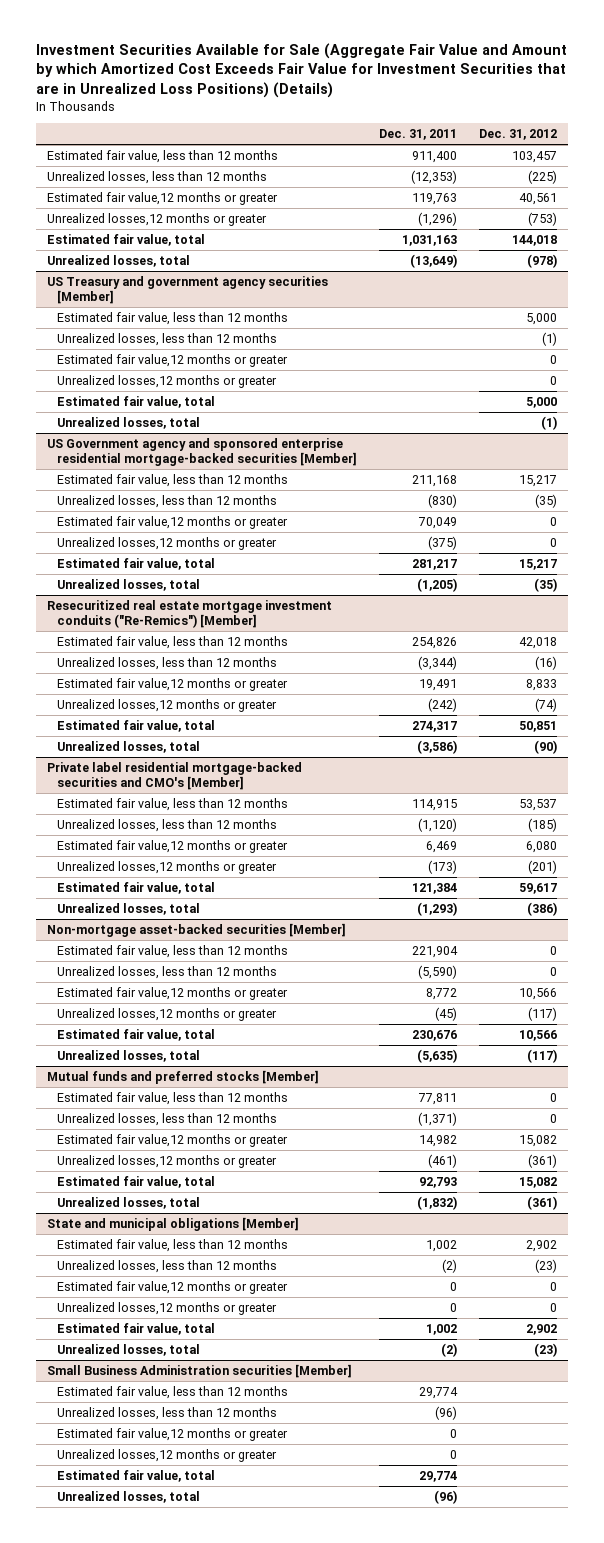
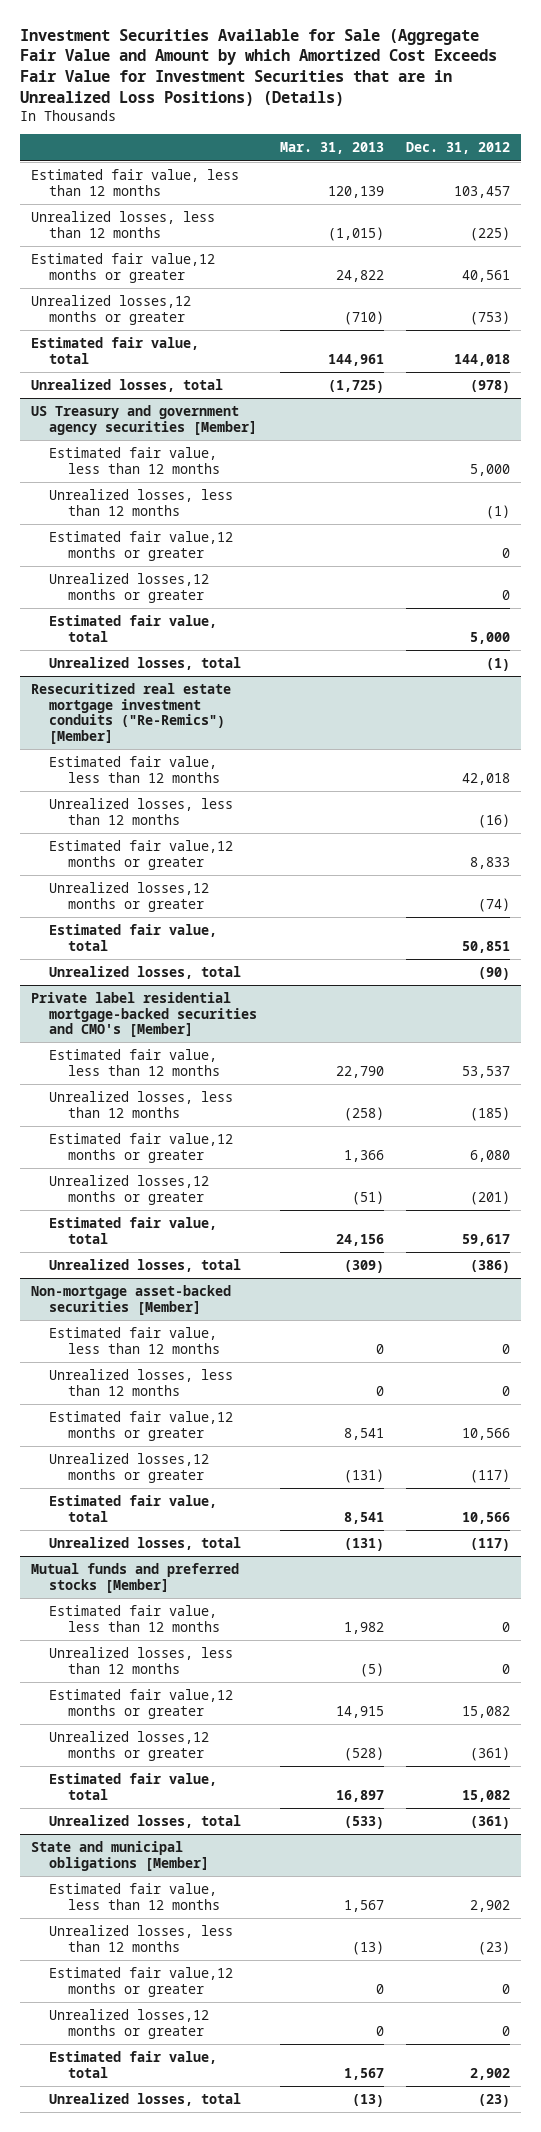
[378,129,457,141] Dec. 31, 2011 -> none
none -> [279,142,384,155] Mar. 31, 2013
[46,438,357,466] US Government agency and sponsored enterprise residential mortgage-backed securities [Member] -> none
[56,474,288,488] Estimated fair value, less than 12 months -> none
[56,495,277,509] Unrealized losses, less than 12 months -> none
[56,516,288,530] Estimated fair value,12 months or greater -> none
[56,537,277,551] Unrealized losses,12 months or greater -> none
[56,558,215,571] Estimated fair value, total -> none
[56,579,200,592] Unrealized losses, total -> none
[46,1364,352,1379] Small Business Administration securities [Member] -> none
[56,1386,288,1400] Estimated fair value, less than 12 months -> none
[56,1407,277,1421] Unrealized losses, less than 12 months -> none
[56,1428,288,1442] Estimated fair value,12 months or greater -> none
[56,1449,277,1463] Unrealized losses,12 months or greater -> none
[56,1470,215,1483] Estimated fair value, total -> none
[56,1491,200,1504] Unrealized losses, total -> none

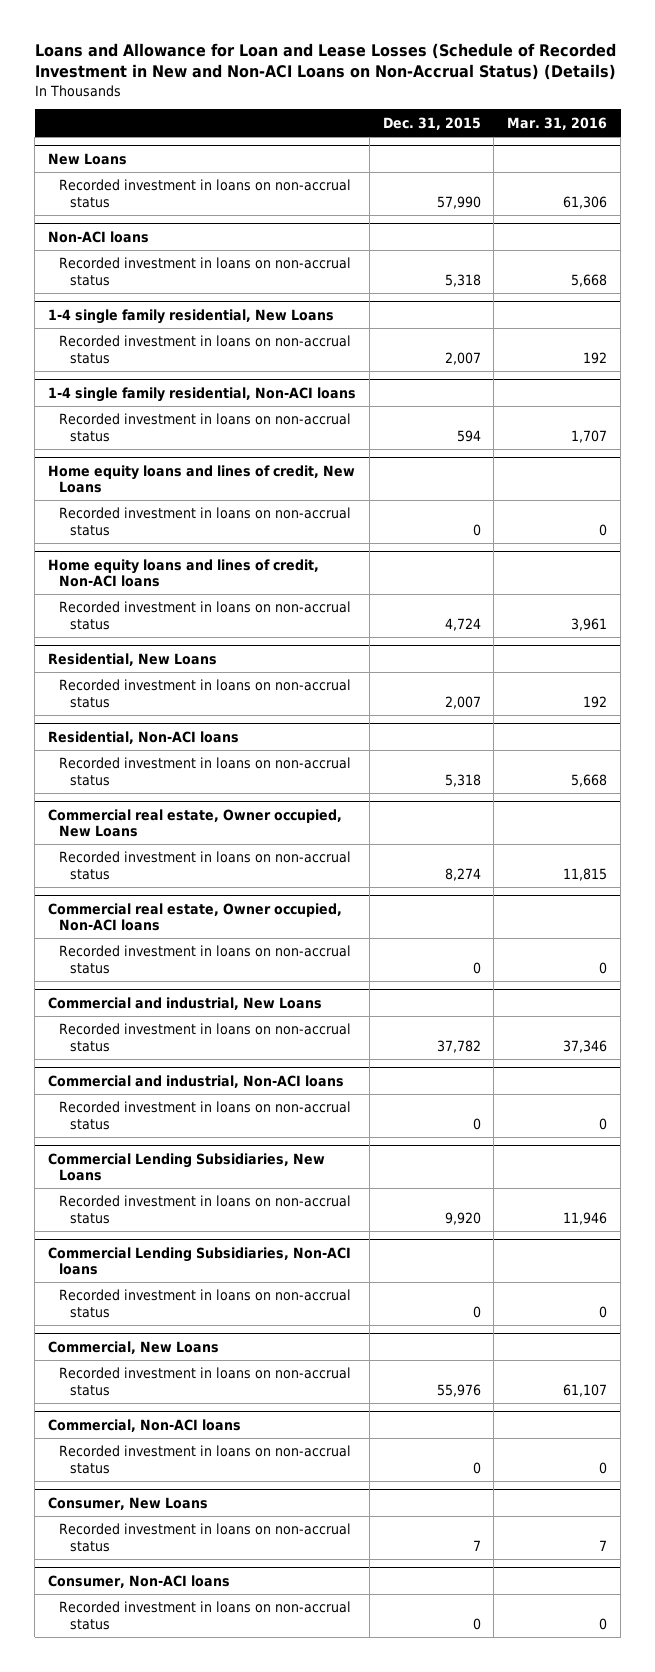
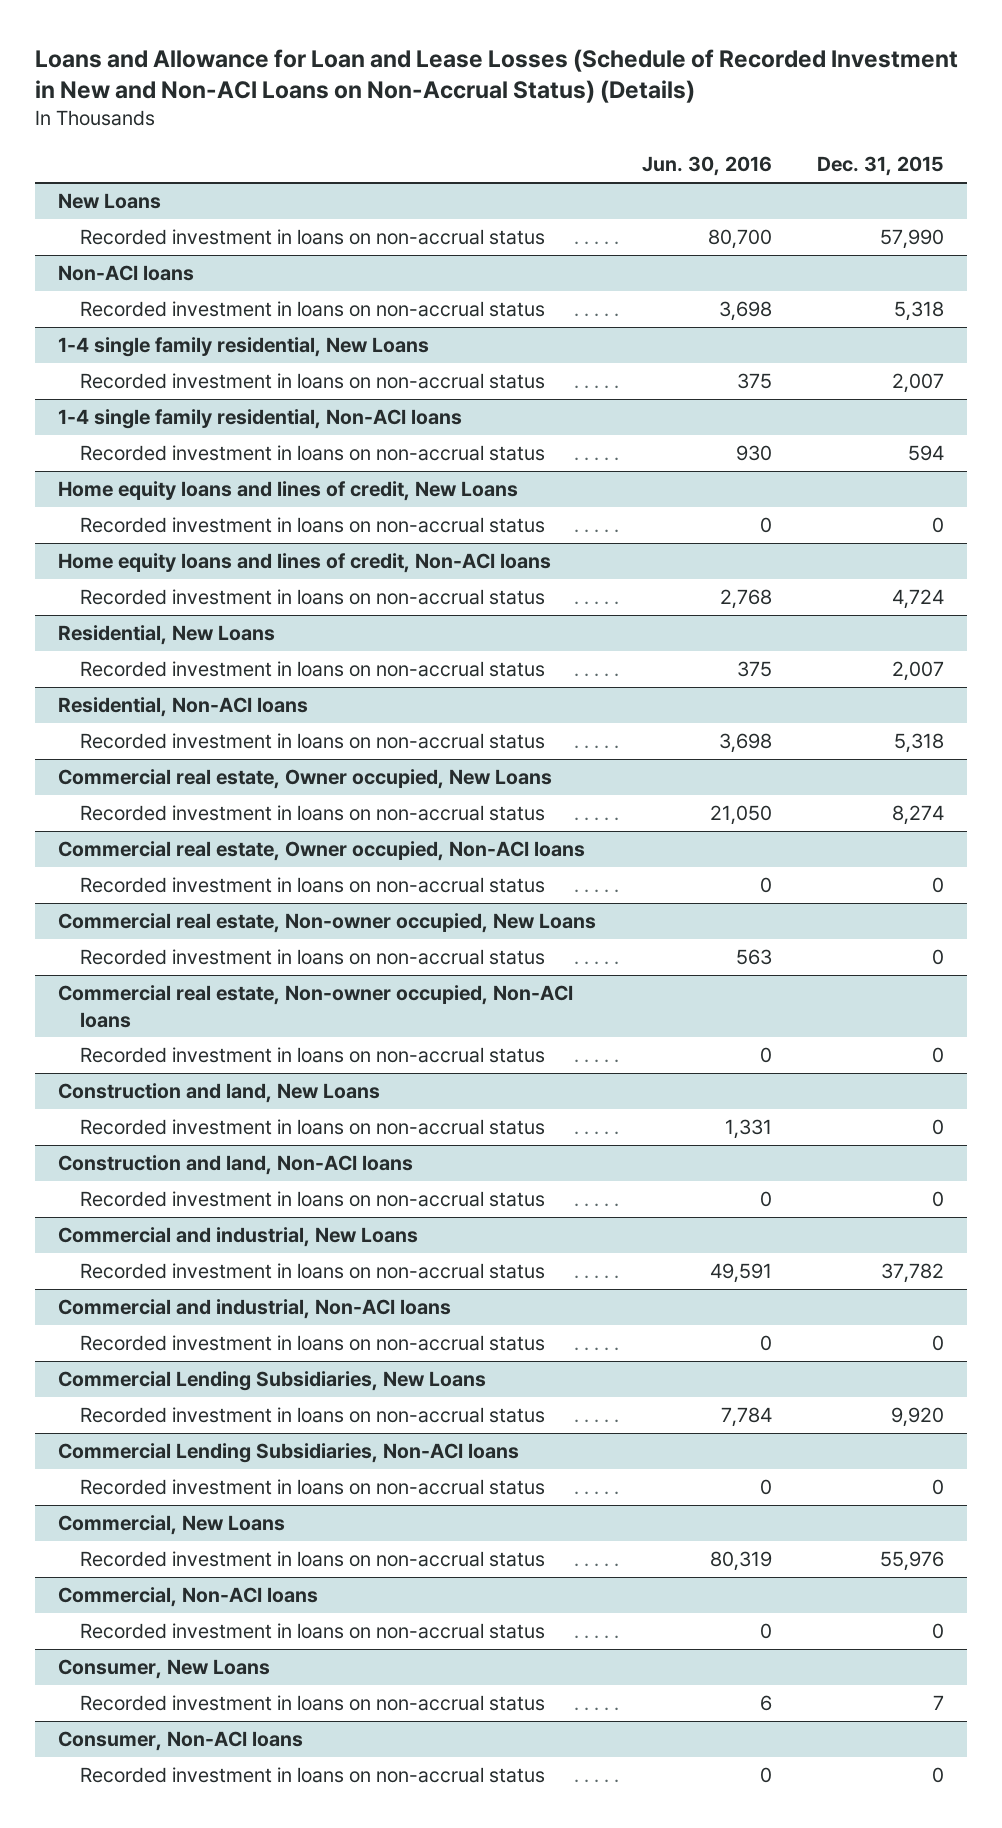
[507,116,608,130] Mar. 31, 2016 -> none
none -> [641,156,772,177] Jun. 30, 2016
none -> [58,913,597,934] Commercial real estate, Non-owner occupied, New Loans
none -> [80,949,546,966] Recorded investment in loans on non-accrual status
none -> [58,985,574,1028] Commercial real estate, Non-owner occupied, Non-ACI loans
none -> [80,1047,546,1064] Recorded investment in loans on non-accrual status
none -> [58,1083,381,1104] Construction and land, New Loans
none -> [80,1119,546,1136] Recorded investment in loans on non-accrual status
none -> [58,1155,414,1176] Construction and land, Non-ACI loans
none -> [80,1191,546,1208] Recorded investment in loans on non-accrual status

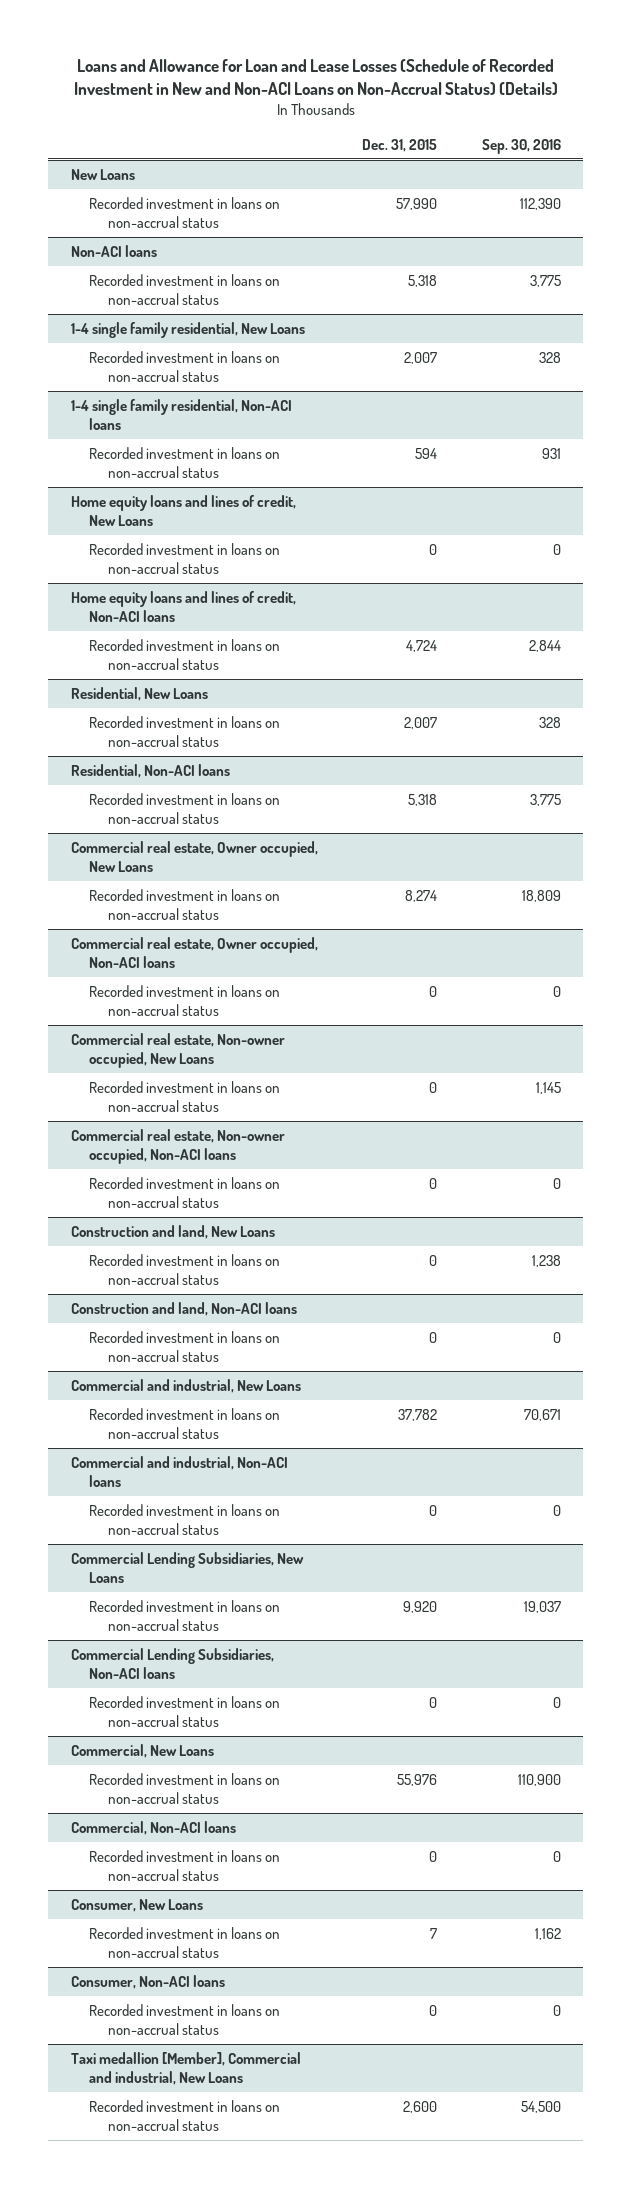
[641,156,772,177] Jun. 30, 2016 -> none
none -> [482,138,562,154] Sep. 30, 2016
none -> [70,2051,301,2086] Taxi medallion [Member], Commercial and industrial, New Loans
none -> [89,2099,281,2132] Recorded investment in loans on non-accrual status

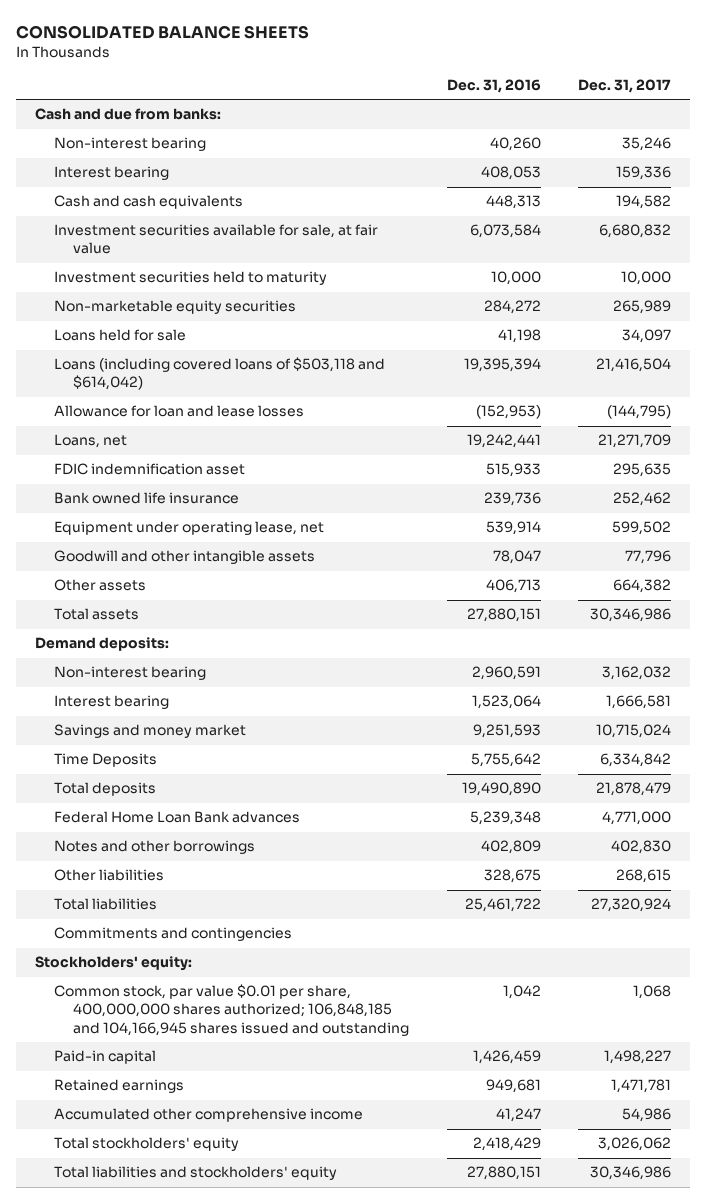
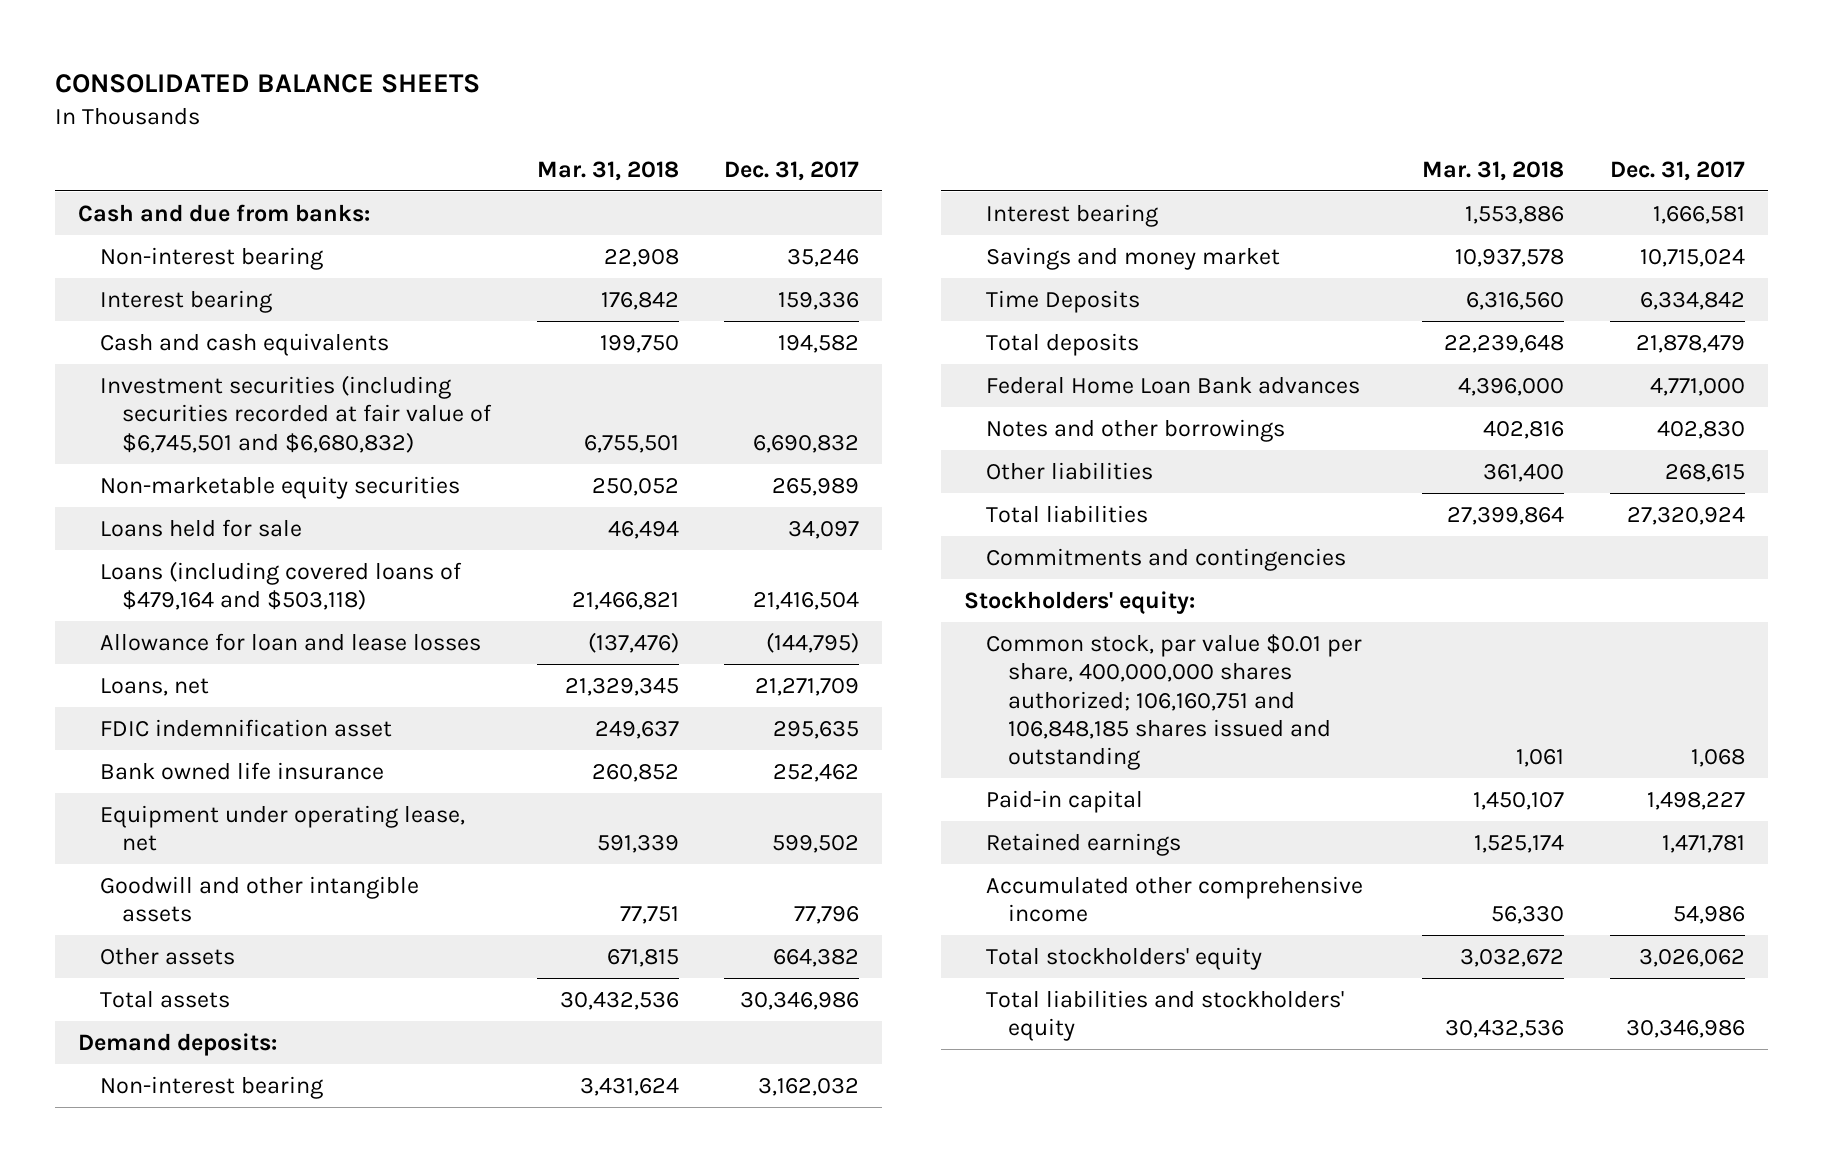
[446,78,541,93] Dec. 31, 2016 -> none
none -> [536,160,679,181] Mar. 31, 2018
[53,224,378,255] Investment securities available for sale, at fair value -> none
[53,271,327,286] Investment securities held to maturity -> none
none -> [99,375,493,453] Investment securities (including securities recorded at fair value of $6,745,501 and $6,680,832)
[53,357,385,391] Loans (including covered loans of $503,118 and $614,042) -> [99,561,462,611] Loans (including covered loans of $479,164 and $503,118)
[53,984,410,1036] Common stock, par value $0.01 per share, 400,000,000 shares authorized; 106,848,185 and 104,166,945 shares issued and outstanding -> [985,634,1362,771] Common stock, par value $0.01 per share, 400,000,000 shares authorized; 106,160,751 and 106,848,185 shares issued and outstanding

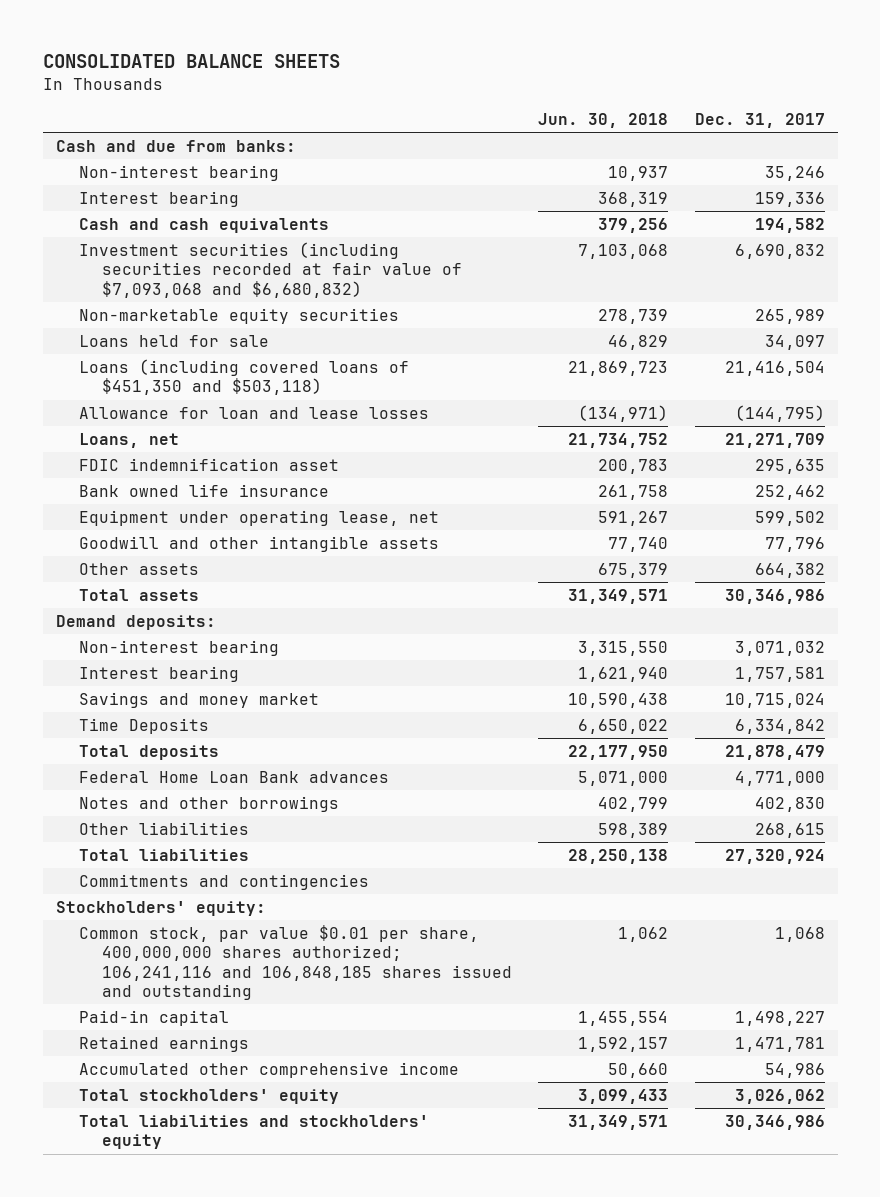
[536,160,679,181] Mar. 31, 2018 -> none
none -> [538,113,669,129] Jun. 30, 2018
[99,375,493,453] Investment securities (including securities recorded at fair value of $6,745,501 and $6,680,832) -> [78,242,462,298] Investment securities (including securities recorded at fair value of $7,093,068 and $6,680,832)
[99,561,462,611] Loans (including covered loans of $479,164 and $503,118) -> [78,359,409,396] Loans (including covered loans of $451,350 and $503,118)
[758,1078,860,1097] 3,162,032 -> [734,641,825,657] 3,071,032
[1652,206,1745,225] 1,666,581 -> [734,667,825,683] 1,757,581
[985,634,1362,771] Common stock, par value $0.01 per share, 400,000,000 shares authorized; 106,160,751 and 106,848,185 shares issued and outstanding -> [78,925,512,1000] Common stock, par value $0.01 per share, 400,000,000 shares authorized; 106,241,116 and 106,848,185 shares issued and outstanding

